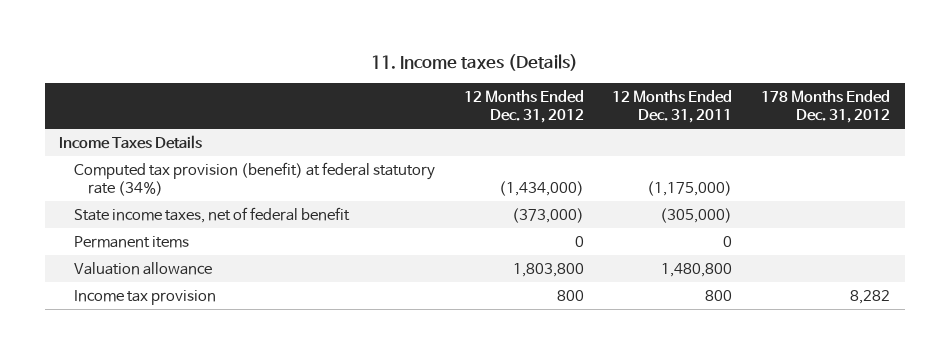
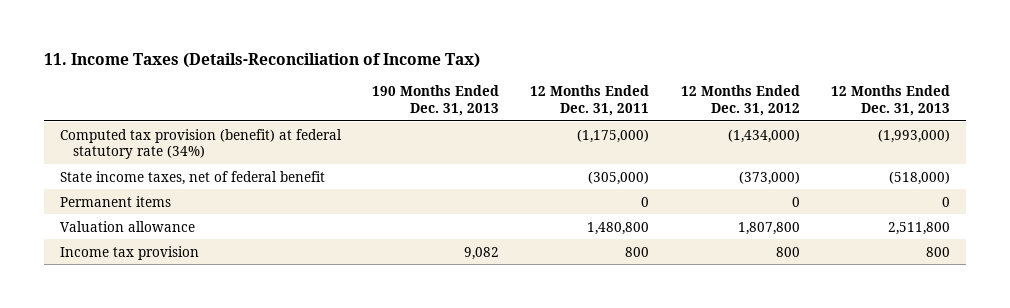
[370,54,578,72] 11. Income taxes (Details) -> [44,53,481,69] 11. Income Taxes (Details-Reconciliation of Income Tax)
[761,89,891,124] 178 Months Ended Dec. 31, 2012 -> none
none -> [372,85,500,117] 190 Months Ended Dec. 31, 2013
none -> [831,85,951,117] 12 Months Ended Dec. 31, 2013
[59,134,203,149] Income Taxes Details -> none
[512,262,584,277] 1,803,800 -> [737,221,800,235] 1,807,800

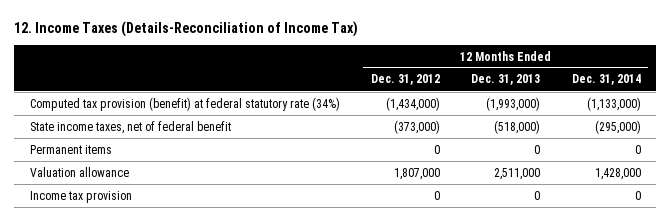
[44,53,481,69] 11. Income Taxes (Details-Reconciliation of Income Tax) -> [14,20,359,37] 12. Income Taxes (Details-Reconciliation of Income Tax)
[372,85,500,117] 190 Months Ended Dec. 31, 2013 -> none
[530,85,650,117] 12 Months Ended Dec. 31, 2011 -> none
none -> [571,74,641,86] Dec. 31, 2014
[737,221,800,235] 1,807,800 -> [394,167,441,180] 1,807,000
[888,221,951,235] 2,511,800 -> [494,167,541,180] 2,511,000
[775,246,800,257] 800 -> [434,190,441,200] 0
[926,246,951,257] 800 -> [534,190,541,200] 0

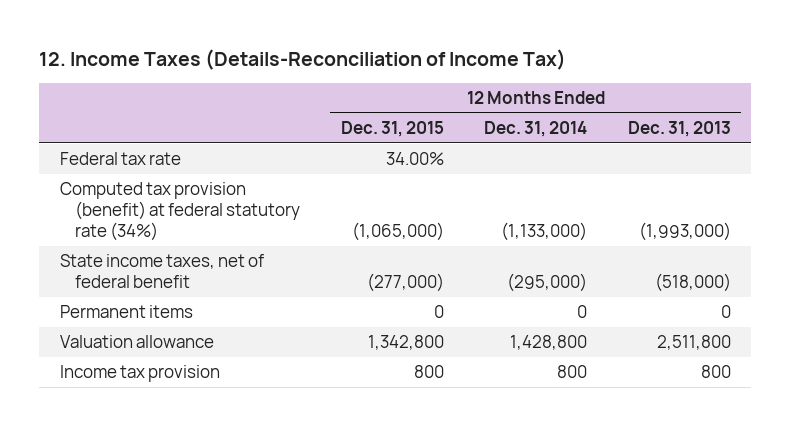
[371,74,441,86] Dec. 31, 2012 -> none
none -> [340,120,444,137] Dec. 31, 2015
none -> [59,152,181,166] Federal tax rate
[494,167,541,180] 2,511,000 -> [657,335,732,351] 2,511,800
[594,167,641,180] 1,428,000 -> [510,335,588,351] 1,428,800
[534,190,541,200] 0 -> [701,365,732,379] 800
[634,190,641,200] 0 -> [557,365,588,379] 800

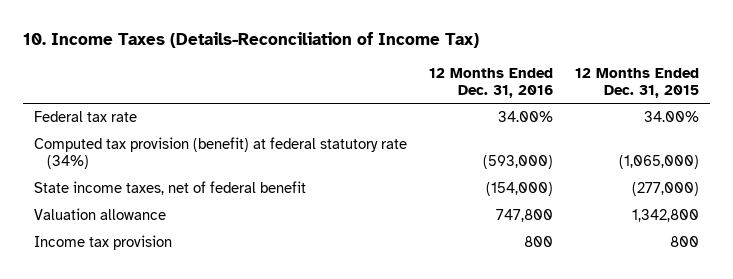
[39,48,567,70] 12. Income Taxes (Details-Reconciliation of Income Tax) -> [22,31,479,48] 10. Income Taxes (Details-Reconciliation of Income Tax)
[484,120,588,137] Dec. 31, 2014 -> none
[628,120,732,137] Dec. 31, 2013 -> none
none -> [428,67,553,98] 12 Months Ended Dec. 31, 2016
[59,305,193,319] Permanent items -> none

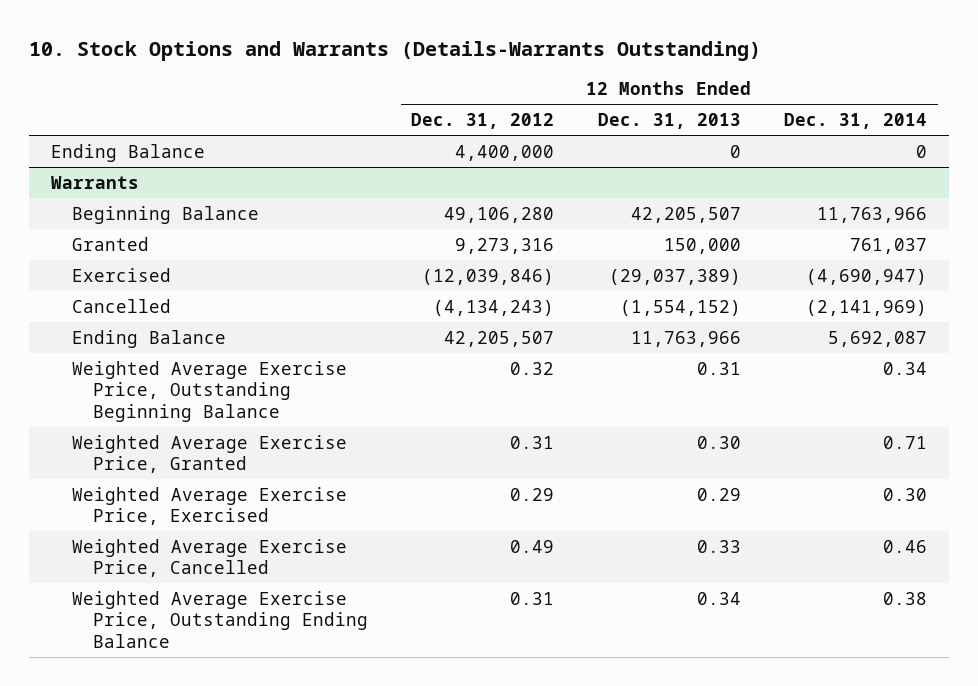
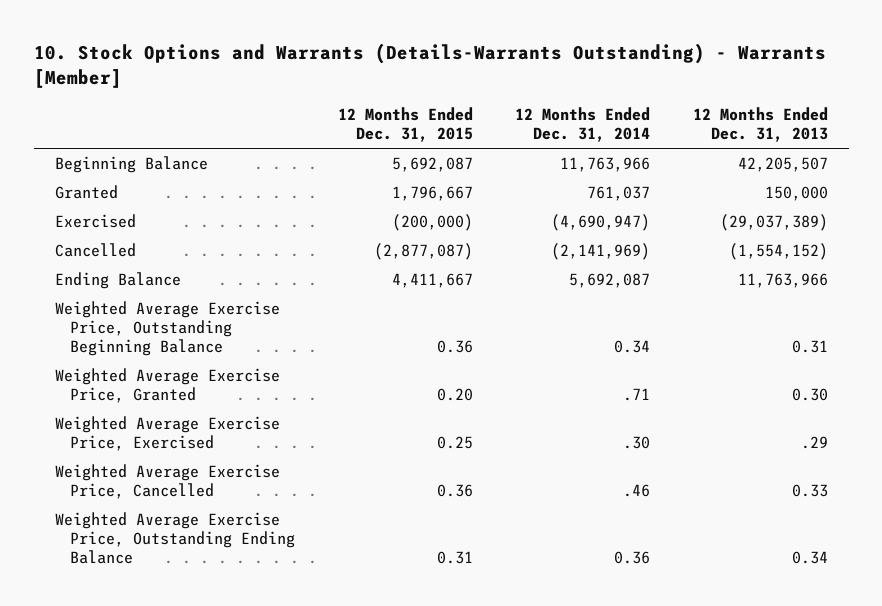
[29,41,762,62] 10. Stock Options and Warrants (Details-Warrants Outstanding) -> [33,42,826,88] 10. Stock Options and Warrants (Details-Warrants Outstanding) - Warrants [Member]
[411,113,555,130] Dec. 31, 2012 -> none
none -> [337,107,473,143] 12 Months Ended Dec. 31, 2015
[50,143,205,162] Ending Balance -> none
[50,175,139,189] Warrants -> none
[883,435,928,449] 0.71 -> [623,388,651,402] .71
[696,487,741,501] 0.29 -> [800,436,828,450] .29
[883,487,928,501] 0.30 -> [623,436,651,450] .30
[883,539,928,553] 0.46 -> [623,484,651,498] .46
[883,591,928,605] 0.38 -> [614,551,651,565] 0.36

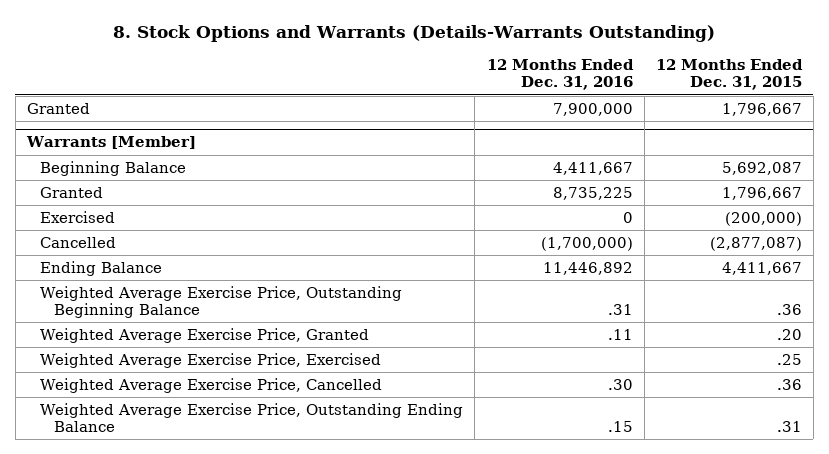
[33,42,826,88] 10. Stock Options and Warrants (Details-Warrants Outstanding) - Warrants [Member] -> [113,24,716,42] 8. Stock Options and Warrants (Details-Warrants Outstanding)
[515,107,651,143] 12 Months Ended Dec. 31, 2014 -> none
[692,107,828,143] 12 Months Ended Dec. 31, 2013 -> none
none -> [486,58,634,91] 12 Months Ended Dec. 31, 2016
none -> [27,102,91,114] Granted
none -> [26,136,197,150] Warrants [Member]
[436,340,473,354] 0.36 -> [776,304,802,316] .36
[436,388,473,402] 0.20 -> [776,328,802,340] .20
[436,436,473,450] 0.25 -> [776,353,802,365] .25
[436,484,473,498] 0.36 -> [776,378,802,390] .36
[436,551,473,565] 0.31 -> [776,421,802,433] .31

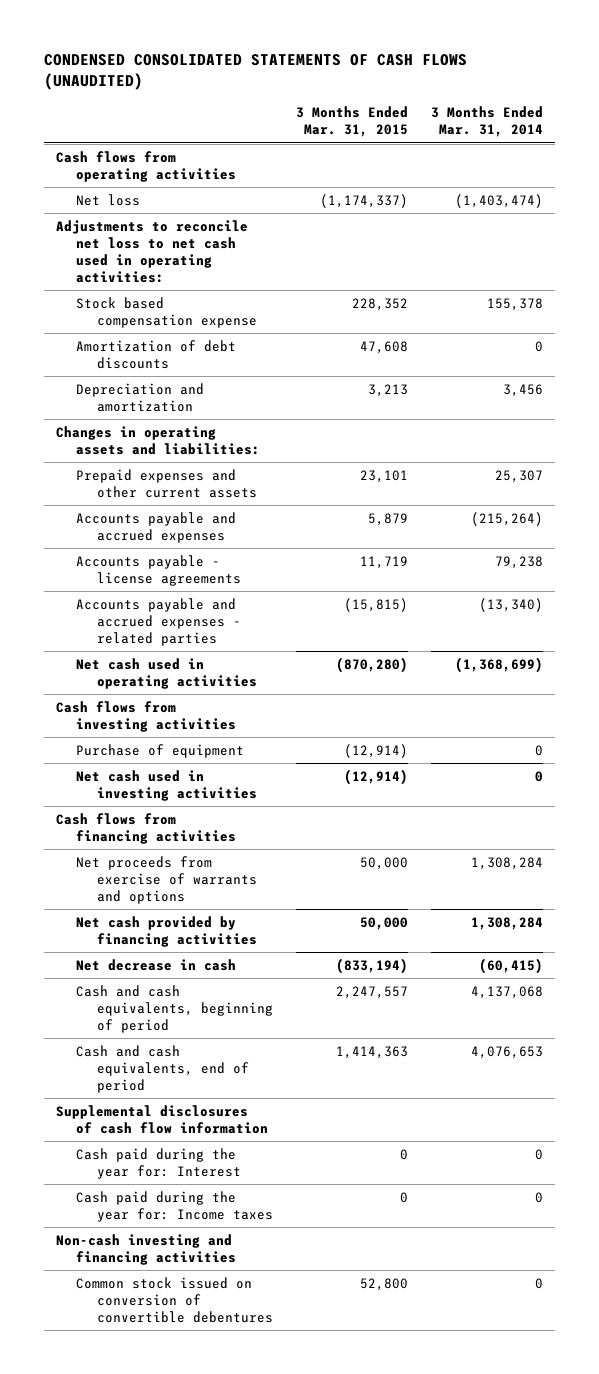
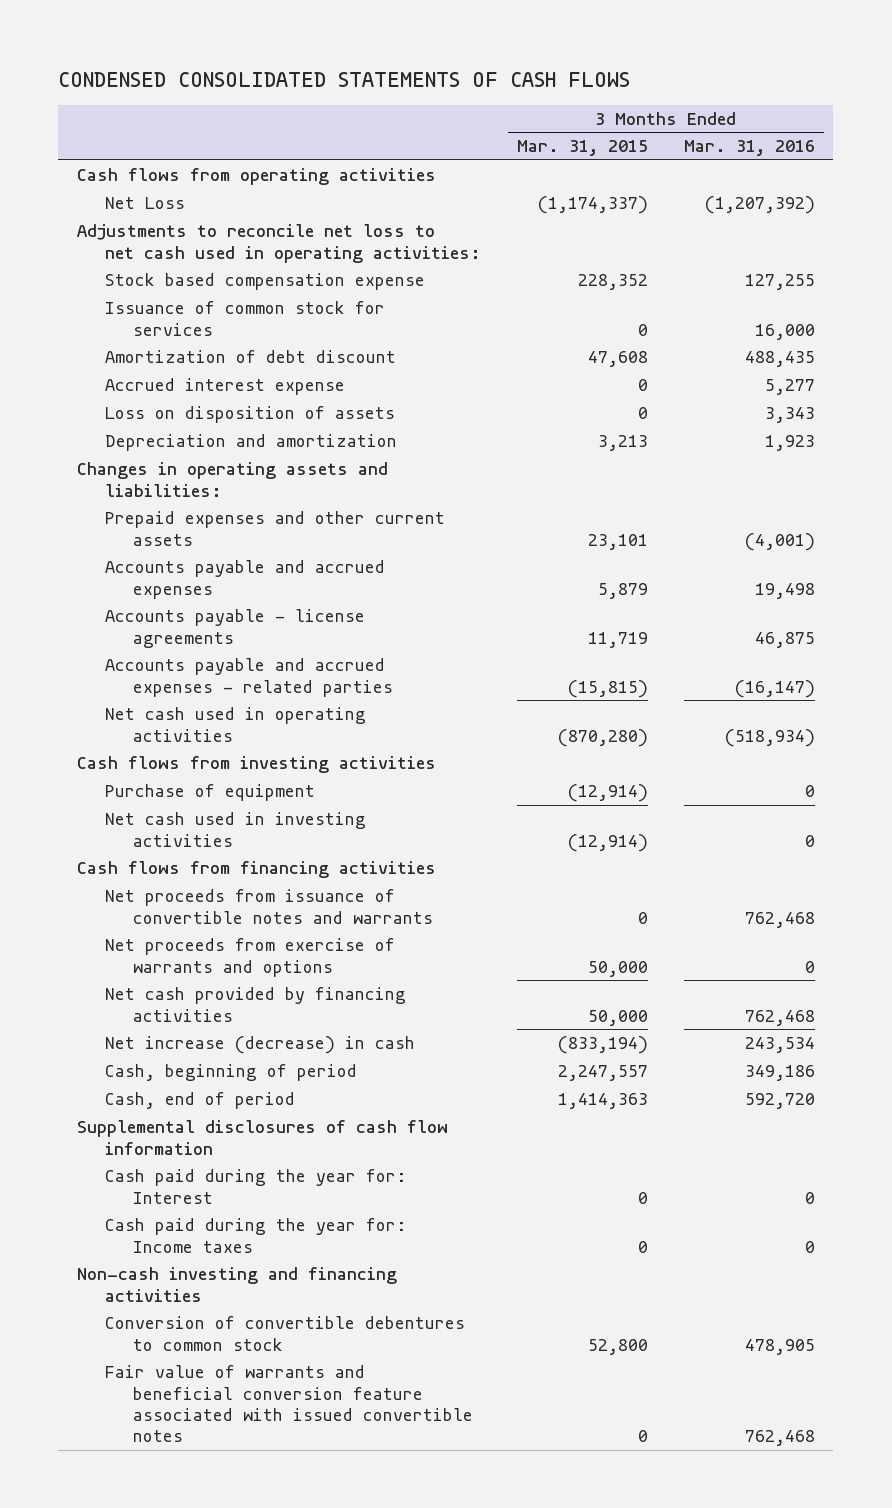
[43,53,467,90] CONDENSED CONSOLIDATED STATEMENTS OF CASH FLOWS (UNAUDITED) -> [58,71,631,87] CONDENSED CONSOLIDATED STATEMENTS OF CASH FLOWS
[431,106,544,138] 3 Months Ended Mar. 31, 2014 -> none
none -> [684,140,816,157] Mar. 31, 2016
[76,193,141,206] Net loss -> [104,197,185,210] Net Loss
none -> [104,301,385,336] Issuance of common stock for services
[76,339,237,369] Amortization of debt discounts -> [104,350,396,364] Amortization of debt discount
none -> [104,378,345,396] Accrued interest expense
none -> [104,406,395,424] Loss on disposition of assets
none -> [104,889,433,924] Net proceeds from issuance of convertible notes and warrants
[76,958,237,971] Net decrease in cash -> [104,1036,415,1055] Net increase (decrease) in cash
[76,984,273,1033] Cash and cash equivalents, beginning of period -> [104,1064,357,1082] Cash, beginning of period
[76,1044,249,1093] Cash and cash equivalents, end of period -> [104,1092,295,1110] Cash, end of period
[76,1276,273,1323] Common stock issued on conversion of convertible debentures -> [104,1316,465,1351] Conversion of convertible debentures to common stock
none -> [104,1365,473,1443] Fair value of warrants and beneficial conversion feature associated with issued convertible notes

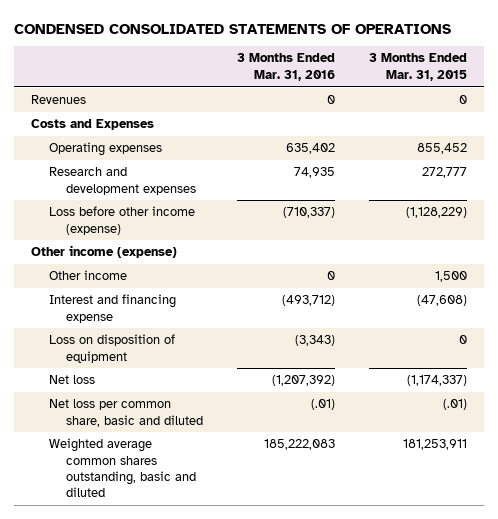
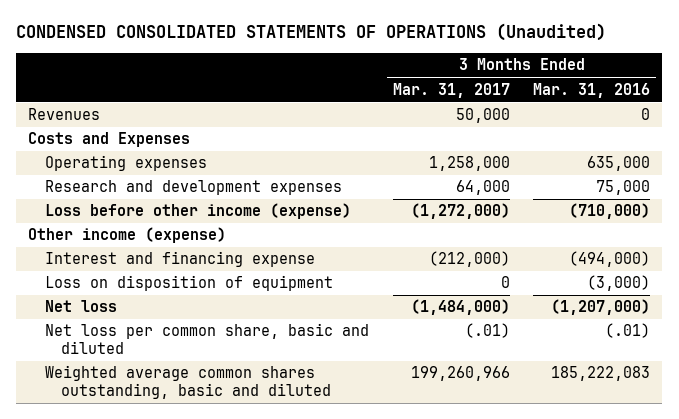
[14,23,452,34] CONDENSED CONSOLIDATED STATEMENTS OF OPERATIONS -> [16,23,607,42] CONDENSED CONSOLIDATED STATEMENTS OF OPERATIONS (Unaudited)
[369,53,468,81] 3 Months Ended Mar. 31, 2015 -> none
none -> [392,82,510,98] Mar. 31, 2017
[286,143,336,155] 635,402 -> [587,156,651,172] 635,000
[294,167,336,179] 74,935 -> [596,180,651,196] 75,000
[283,207,336,219] (710,337) -> [569,203,651,220] (710,000)
[48,270,127,281] Other income -> none
[282,295,336,307] (493,712) -> [569,251,651,268] (494,000)
[295,335,336,347] (3,343) -> [587,275,651,292] (3,000)
[272,375,336,387] (1,207,392) -> [551,299,651,316] (1,207,000)

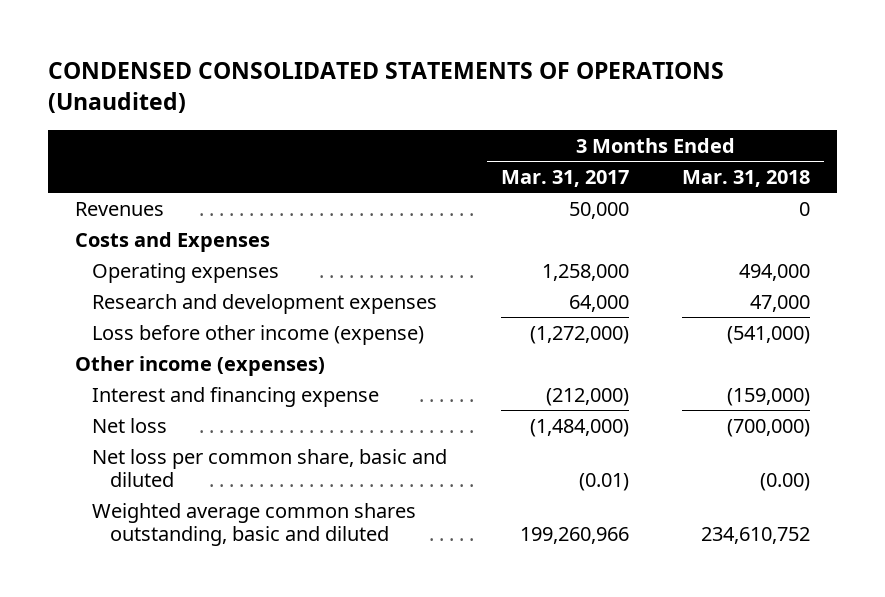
[533,82,651,98] Mar. 31, 2016 -> none
none -> [682,170,811,188] Mar. 31, 2018
[28,227,227,244] Other income (expense) -> [74,355,325,376] Other income (expenses)
[44,275,333,292] Loss on disposition of equipment -> none
[464,323,510,339] (.01) -> [578,472,629,491] (0.01)

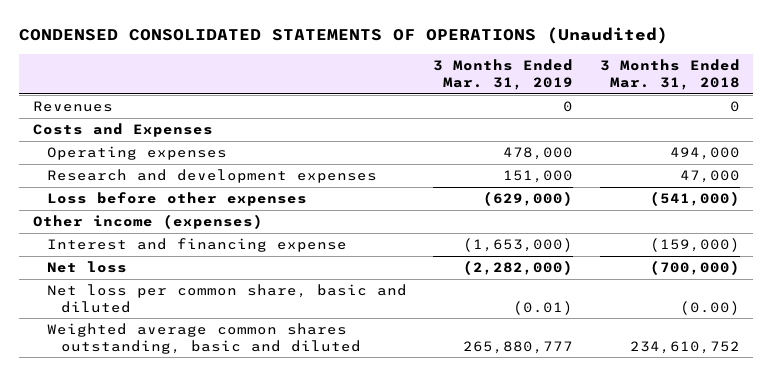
[500,170,629,188] Mar. 31, 2017 -> none
none -> [433,59,574,90] 3 Months Ended Mar. 31, 2019
[92,324,425,345] Loss before other income (expense) -> [47,192,308,207] Loss before other expenses

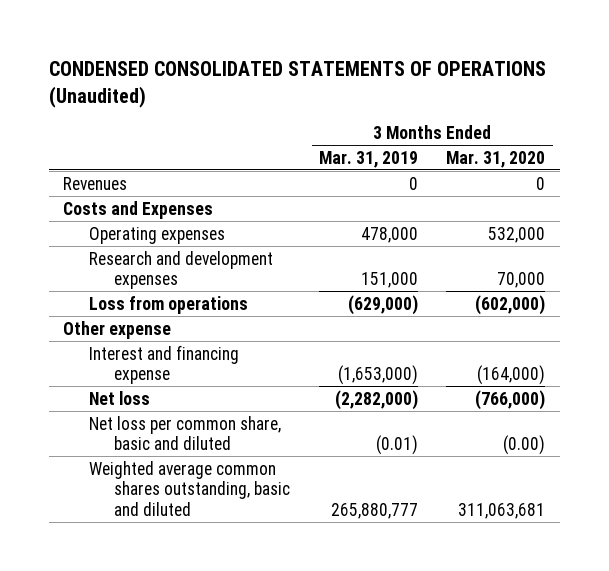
[599,59,740,90] 3 Months Ended Mar. 31, 2018 -> none
none -> [446,150,546,168] Mar. 31, 2020
[47,192,308,207] Loss before other expenses -> [88,295,248,314] Loss from operations
[32,214,263,230] Other income (expenses) -> [63,320,172,339] Other expense

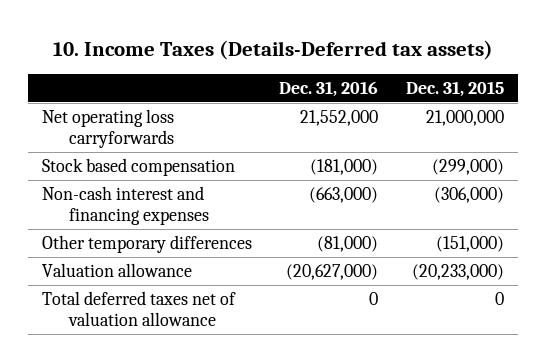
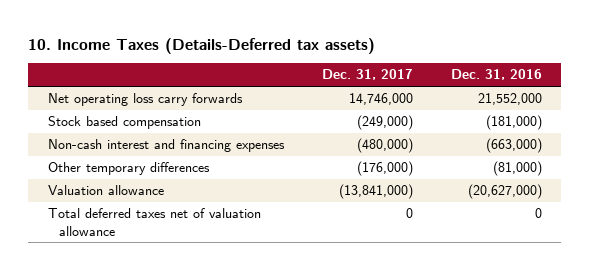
[405,80,504,97] Dec. 31, 2015 -> none
none -> [321,69,413,81] Dec. 31, 2017
[41,109,174,148] Net operating loss carryforwards -> [47,93,243,107] Net operating loss carry forwards

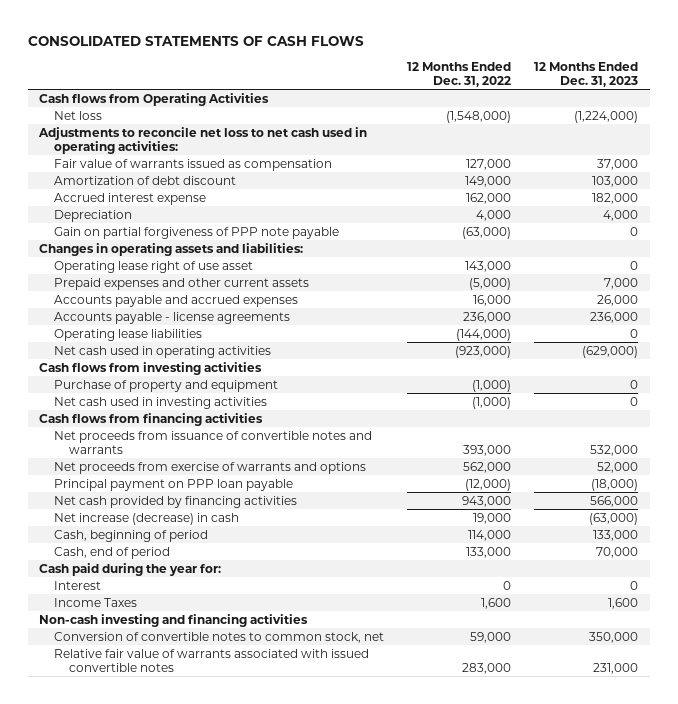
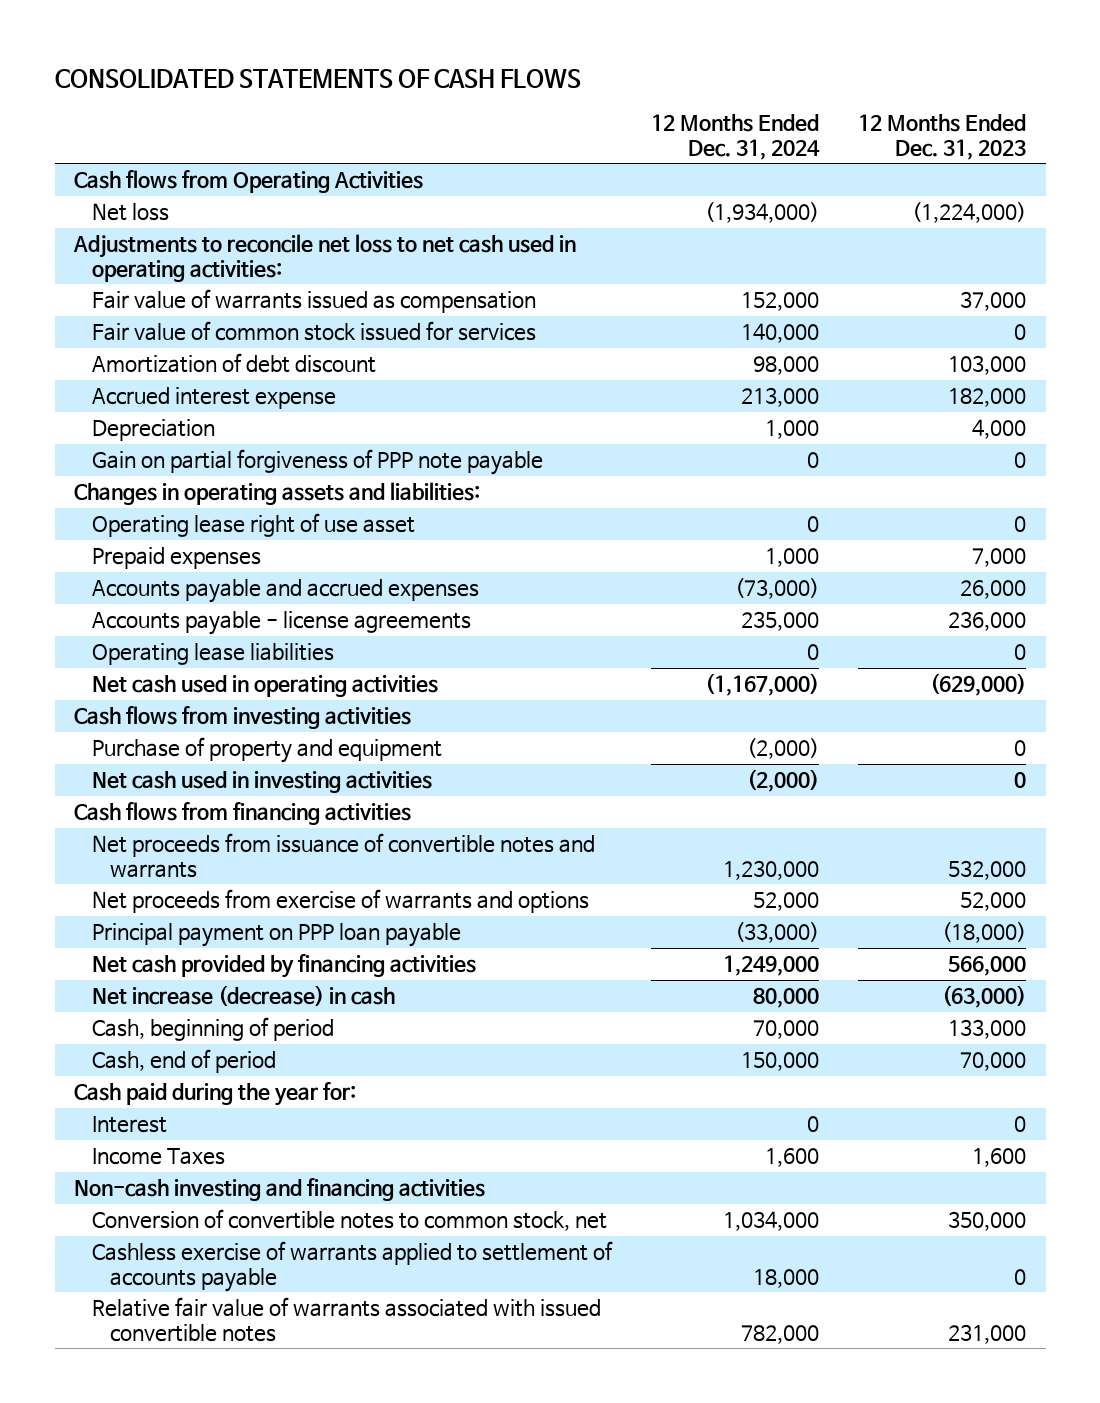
[407,61,512,87] 12 Months Ended Dec. 31, 2022 -> none
none -> [651,114,821,160] 12 Months Ended Dec. 31, 2024
none -> [92,321,537,342] Fair value of common stock issued for services
[54,277,310,290] Prepaid expenses and other current assets -> none
none -> [92,547,262,570] Prepaid expenses
none -> [92,1241,614,1292] Cashless exercise of warrants applied to settlement of accounts payable

